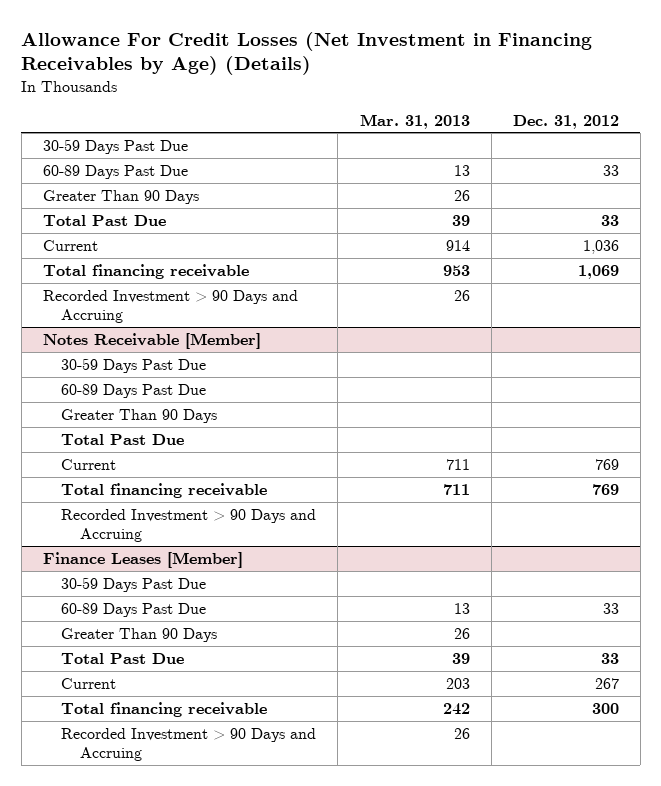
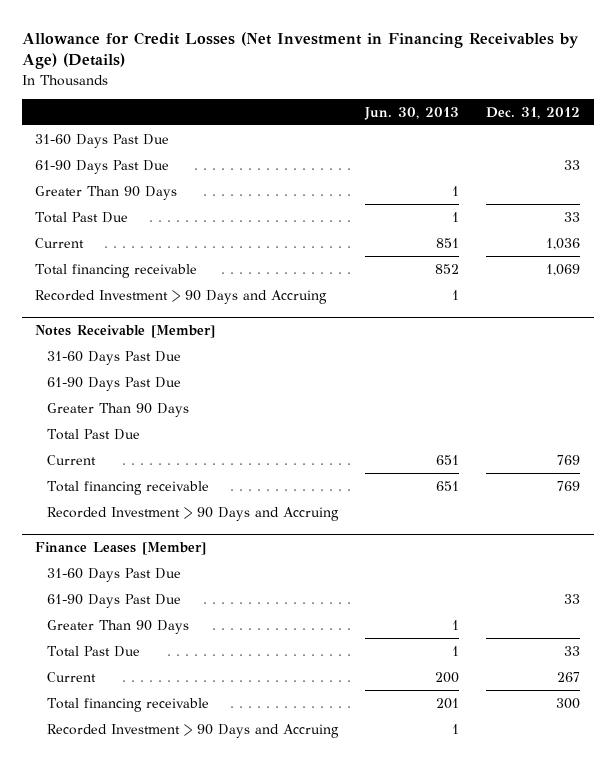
[21,31,593,76] Allowance For Credit Losses (Net Investment in Financing Receivables by Age) (Details) -> [21,31,579,70] Allowance for Credit Losses (Net Investment in Financing Receivables by Age) (Details)
[359,113,470,129] Mar. 31, 2013 -> none
none -> [364,106,460,120] Jun. 30, 2013
[42,138,188,154] 30-59 Days Past Due -> [35,133,170,148] 31-60 Days Past Due
[42,164,188,179] 60-89 Days Past Due -> [35,159,170,174] 61-90 Days Past Due
[61,357,207,373] 30-59 Days Past Due -> [46,350,181,365] 31-60 Days Past Due
[61,383,207,398] 60-89 Days Past Due -> [46,376,181,391] 61-90 Days Past Due
[61,576,207,592] 30-59 Days Past Due -> [46,567,181,582] 31-60 Days Past Due
[61,602,207,617] 60-89 Days Past Due -> [46,593,181,608] 61-90 Days Past Due

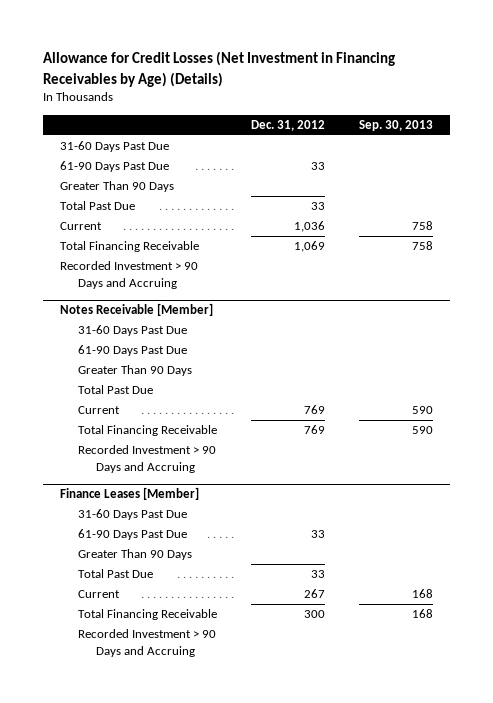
[364,106,460,120] Jun. 30, 2013 -> none
none -> [358,119,433,131] Sep. 30, 2013
[35,263,198,278] Total financing receivable -> [60,241,200,253] Total Financing Receivable
[46,480,209,495] Total financing receivable -> [78,425,218,437] Total Financing Receivable
[46,697,209,712] Total financing receivable -> [78,609,218,621] Total Financing Receivable

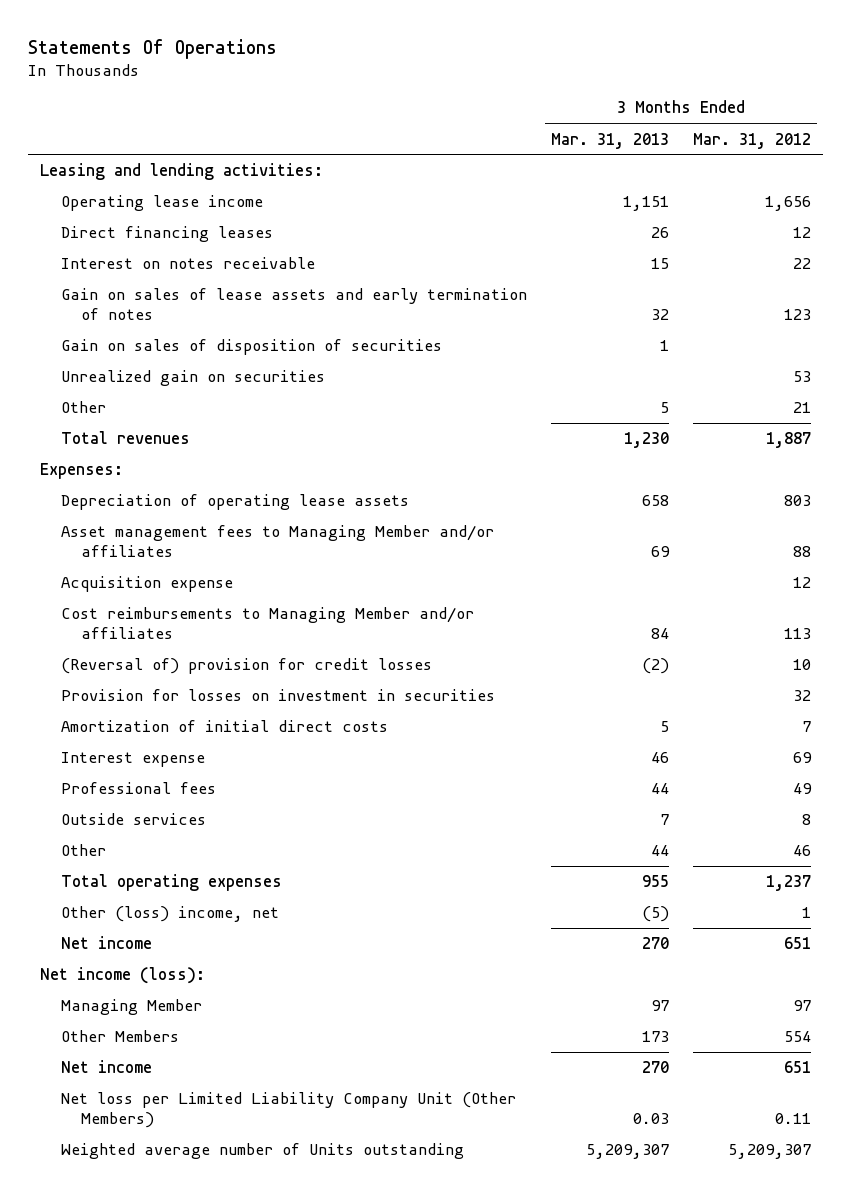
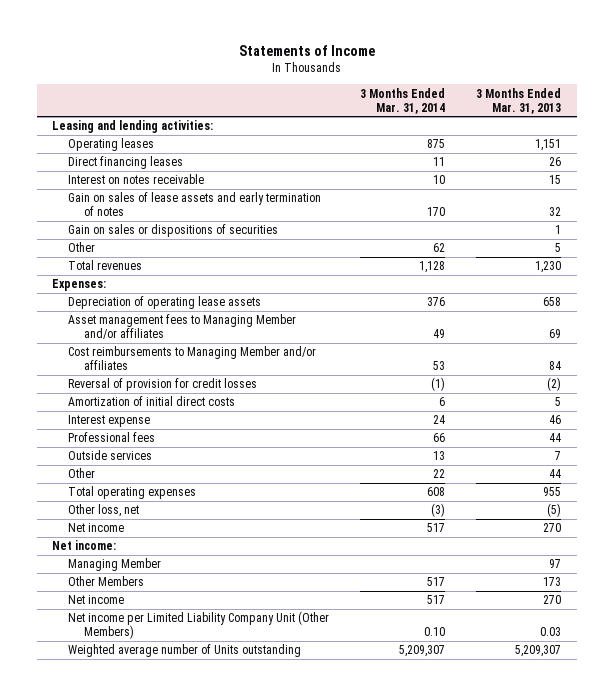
[27,38,277,59] Statements Of Operations -> [238,44,375,56] Statements of Income
[692,132,811,149] Mar. 31, 2012 -> none
none -> [360,87,446,114] 3 Months Ended Mar. 31, 2014
[60,195,263,212] Operating lease income -> [68,138,155,152] Operating leases
[60,370,325,387] Unrealized gain on securities -> none
[60,339,442,356] Gain on sales of disposition of securities -> [68,224,279,238] Gain on sales or dispositions of securities
[60,576,233,593] Acquisition expense -> none
[60,689,495,702] Provision for losses on investment in securities -> none
[60,658,432,675] (Reversal of) provision for credit losses -> [68,378,258,392] Reversal of provision for credit losses
[60,906,279,923] Other (loss) income, net -> [68,504,140,518] Other loss, net
[40,967,206,985] Net income (loss): -> [52,540,117,551] Net income:
[60,1092,516,1129] Net loss per Limited Liability Company Unit (Other Members) -> [68,611,330,640] Net income per Limited Liability Company Unit (Other Members)

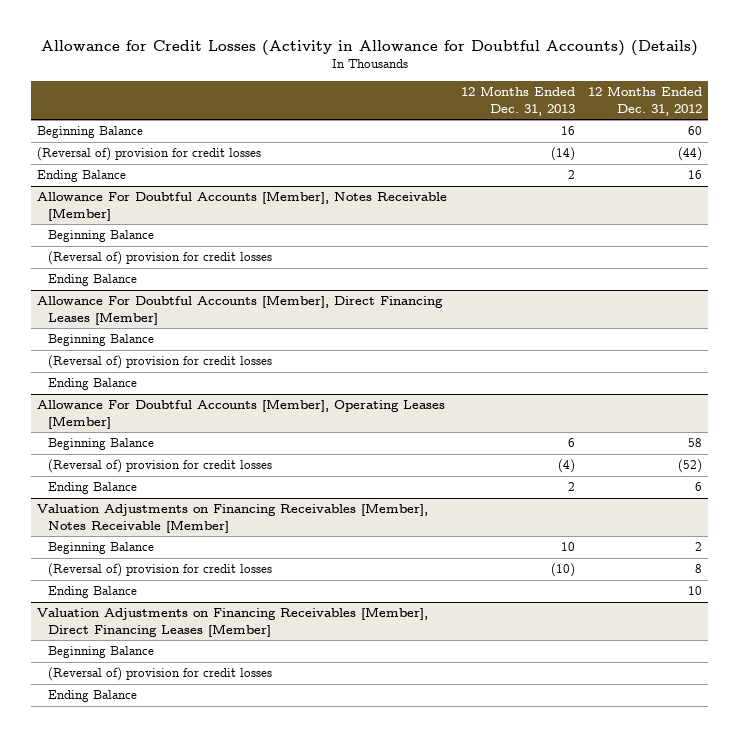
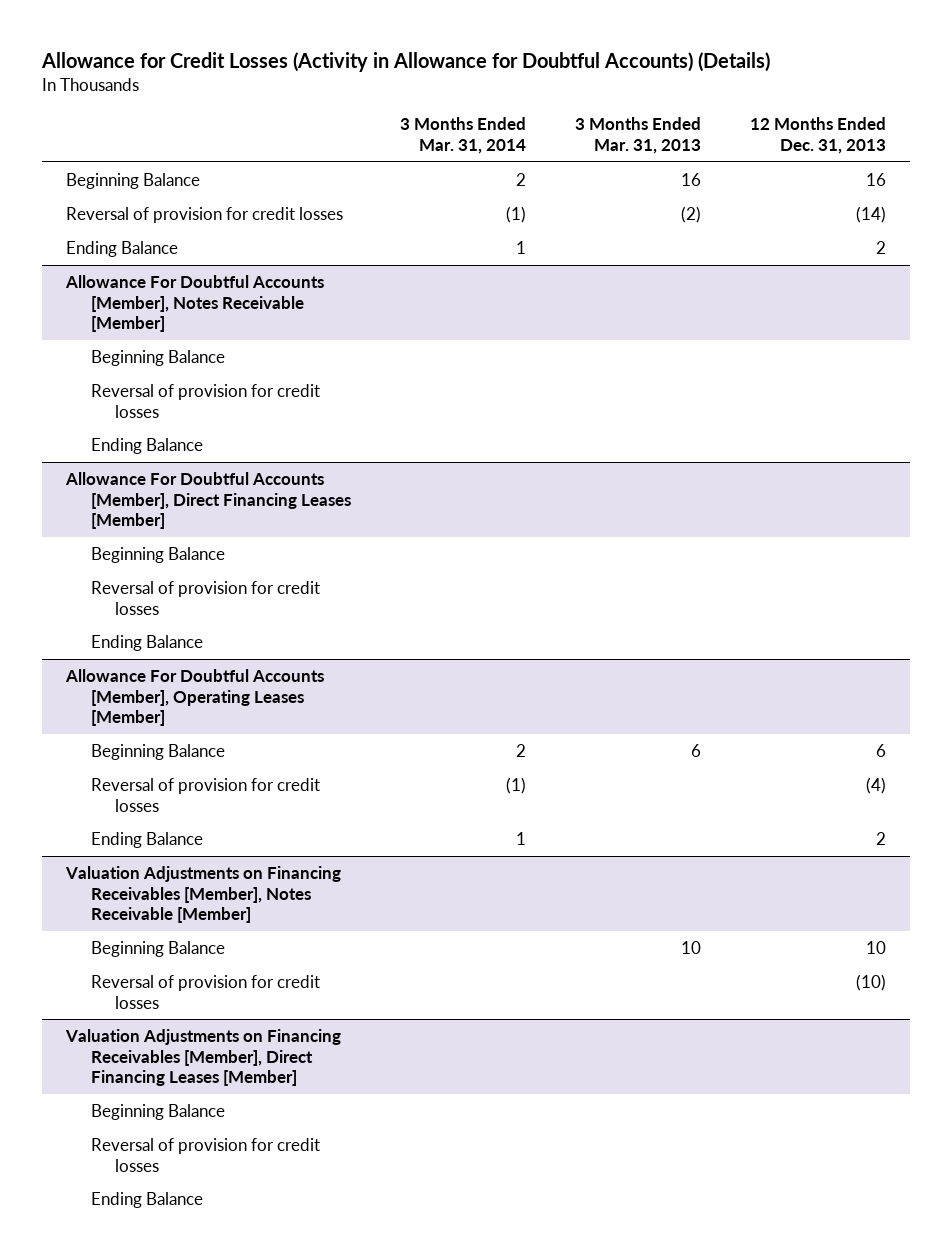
[587,86,702,116] 12 Months Ended Dec. 31, 2012 -> none
none -> [399,117,526,155] 3 Months Ended Mar. 31, 2014
none -> [574,117,701,155] 3 Months Ended Mar. 31, 2013
[37,147,262,162] (Reversal of) provision for credit losses -> [66,206,344,223] Reversal of provision for credit losses
[48,251,273,266] (Reversal of) provision for credit losses -> [90,383,320,418] Reversal of provision for credit losses
[48,355,273,370] (Reversal of) provision for credit losses -> [90,580,320,615] Reversal of provision for credit losses
[48,459,273,474] (Reversal of) provision for credit losses -> [90,777,320,812] Reversal of provision for credit losses
[48,586,138,599] Ending Balance -> none
[48,563,273,578] (Reversal of) provision for credit losses -> [90,974,320,1009] Reversal of provision for credit losses
[48,667,273,682] (Reversal of) provision for credit losses -> [90,1137,320,1172] Reversal of provision for credit losses

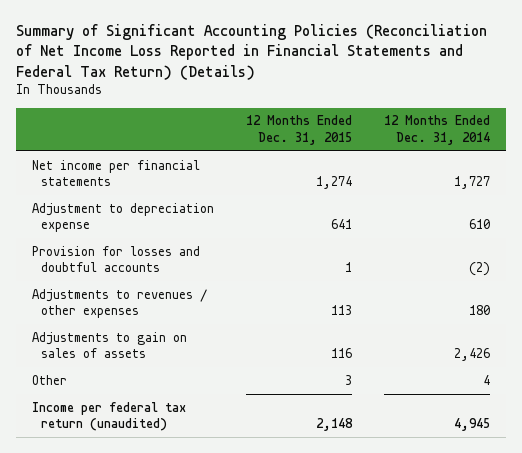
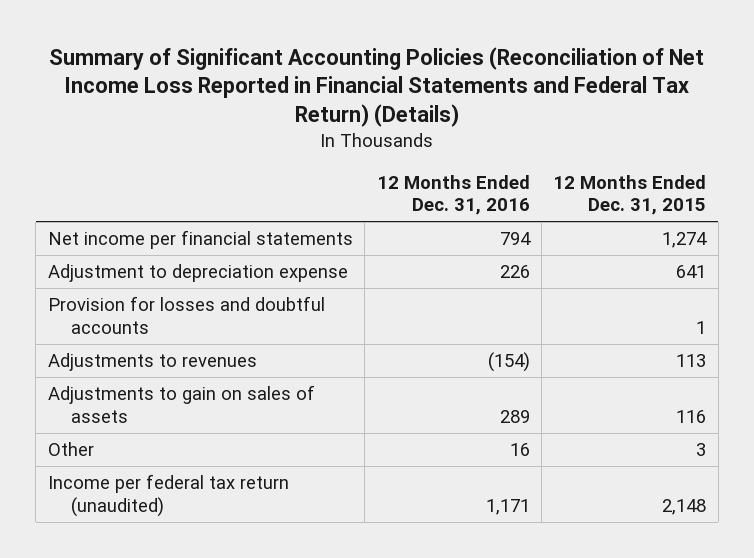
[384,115,491,146] 12 Months Ended Dec. 31, 2014 -> none
none -> [376,174,530,216] 12 Months Ended Dec. 31, 2016
[31,288,207,319] Adjustments to revenues / other expenses -> [47,353,257,372] Adjustments to revenues

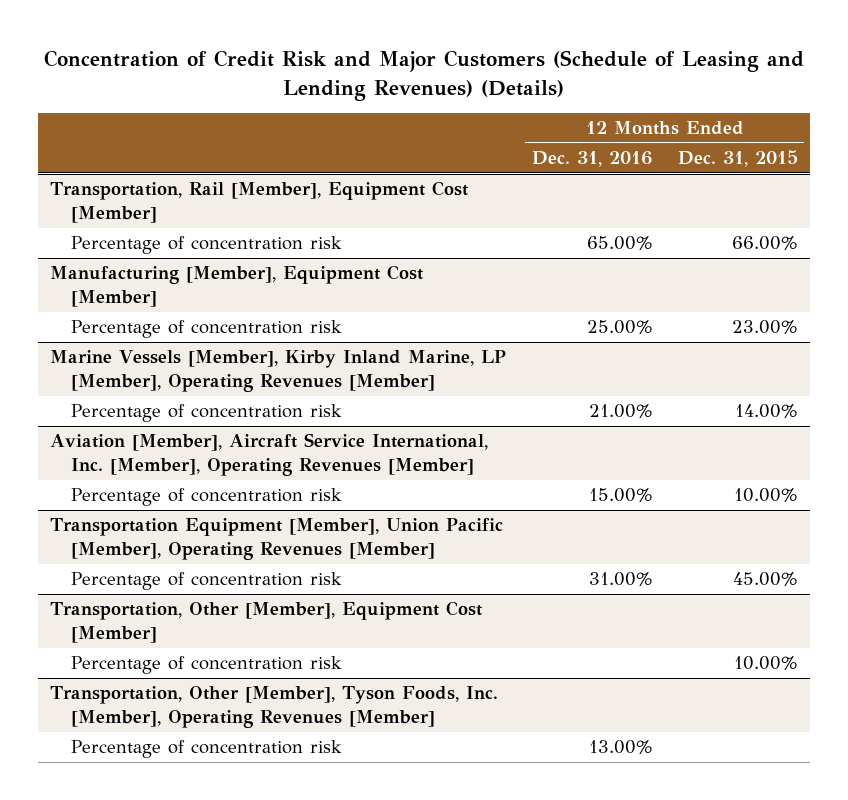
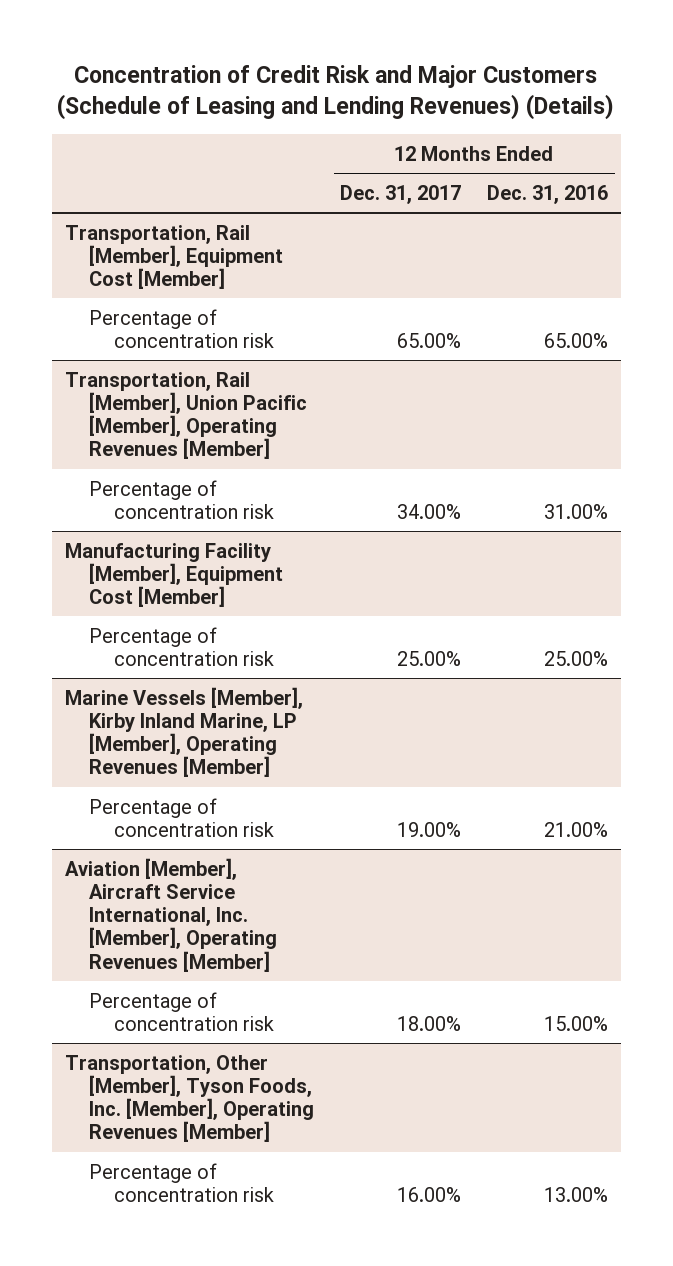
[677,150,798,168] Dec. 31, 2015 -> none
none -> [340,184,462,204] Dec. 31, 2017
none -> [64,371,308,460] Transportation, Rail [Member], Union Pacific [Member], Operating Revenues [Member]
none -> [89,479,274,519] Percentage of concentration risk
[50,265,424,308] Manufacturing [Member], Equipment Cost [Member] -> [64,542,284,608] Manufacturing Facility [Member], Equipment Cost [Member]
[50,518,504,561] Transportation Equipment [Member], Union Pacific [Member], Operating Revenues [Member] -> none
[70,572,342,591] Percentage of concentration risk -> none
[50,601,483,644] Transportation, Other [Member], Equipment Cost [Member] -> none
[70,656,342,675] Percentage of concentration risk -> none

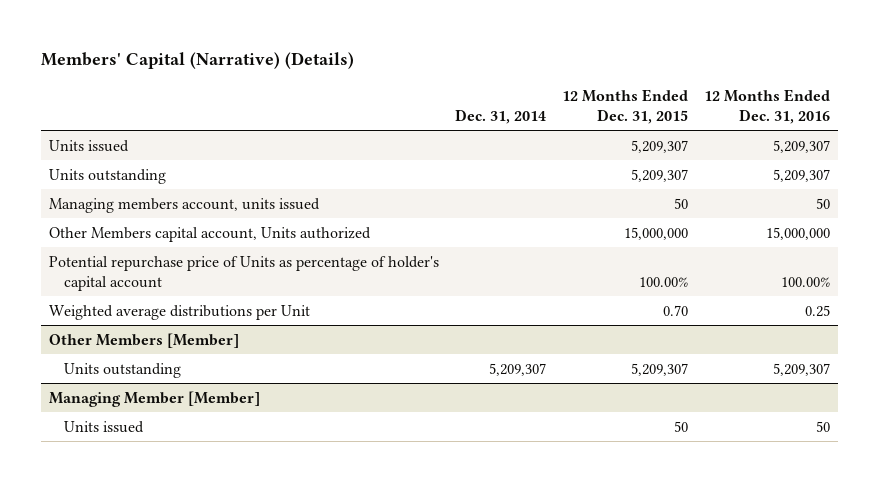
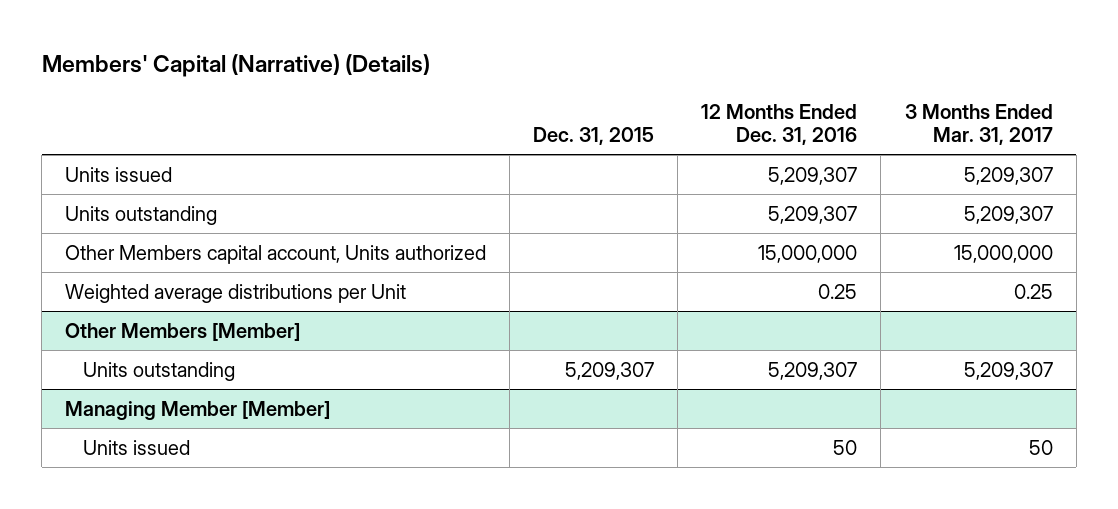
[454,109,546,125] Dec. 31, 2014 -> none
[562,88,689,125] 12 Months Ended Dec. 31, 2015 -> none
none -> [533,127,655,146] Dec. 31, 2015
none -> [904,104,1053,146] 3 Months Ended Mar. 31, 2017
[48,197,320,213] Managing members account, units issued -> none
[48,255,439,292] Potential repurchase price of Units as percentage of holder's capital account -> none

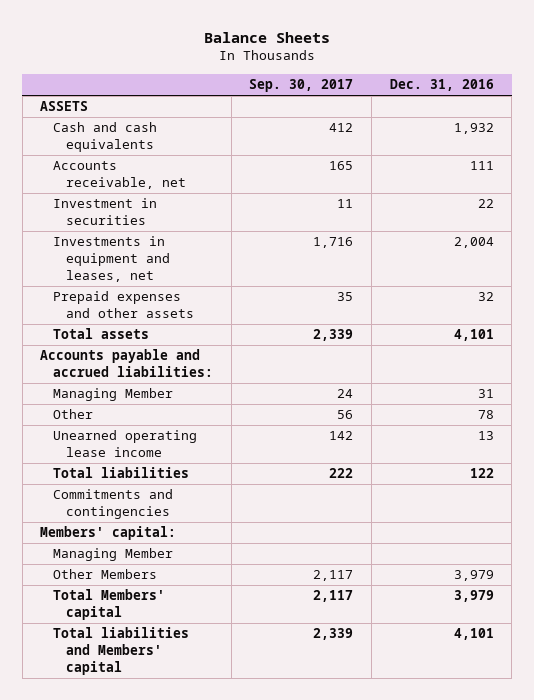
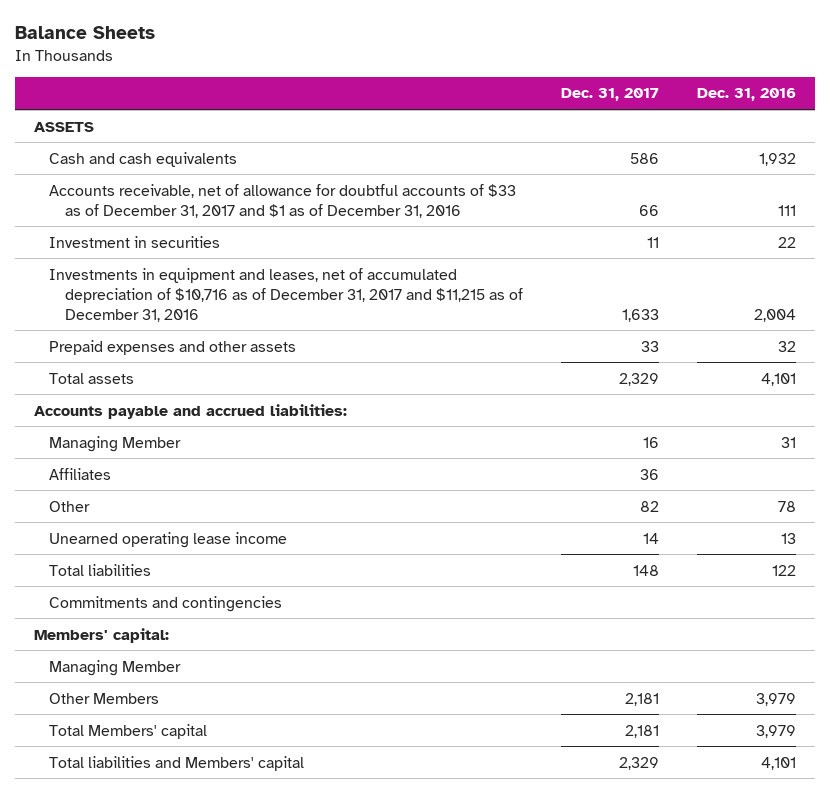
[249,79,354,93] Sep. 30, 2017 -> none
none -> [560,88,659,102] Dec. 31, 2017
[53,161,186,190] Accounts receivable, net -> [49,183,517,218] Accounts receivable, net of allowance for doubtful accounts of $33 as of December 31, 2017 and $1 as of December 31, 2016
[53,236,170,282] Investments in equipment and leases, net -> [49,267,523,322] Investments in equipment and leases, net of accumulated depreciation of $10,716 as of December 31, 2017 and $11,215 as of December 31, 2016
none -> [49,467,112,480] Affiliates

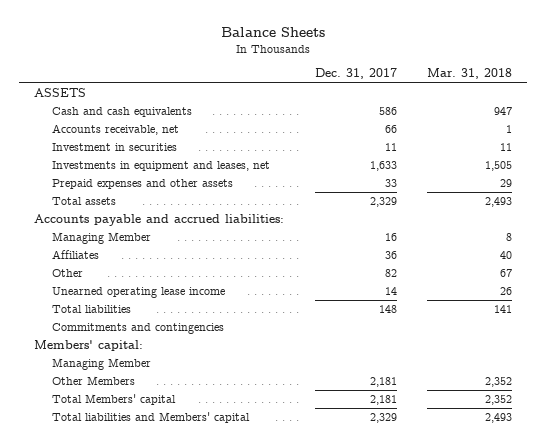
[696,88,796,102] Dec. 31, 2016 -> none
none -> [427,68,513,80] Mar. 31, 2018
[49,183,517,218] Accounts receivable, net of allowance for doubtful accounts of $33 as of December 31, 2017 and $1 as of December 31, 2016 -> none
none -> [52,124,180,136] Accounts receivable, net
[49,267,523,322] Investments in equipment and leases, net of accumulated depreciation of $10,716 as of December 31, 2017 and $11,215 as of December 31, 2016 -> [52,161,271,172] Investments in equipment and leases, net

